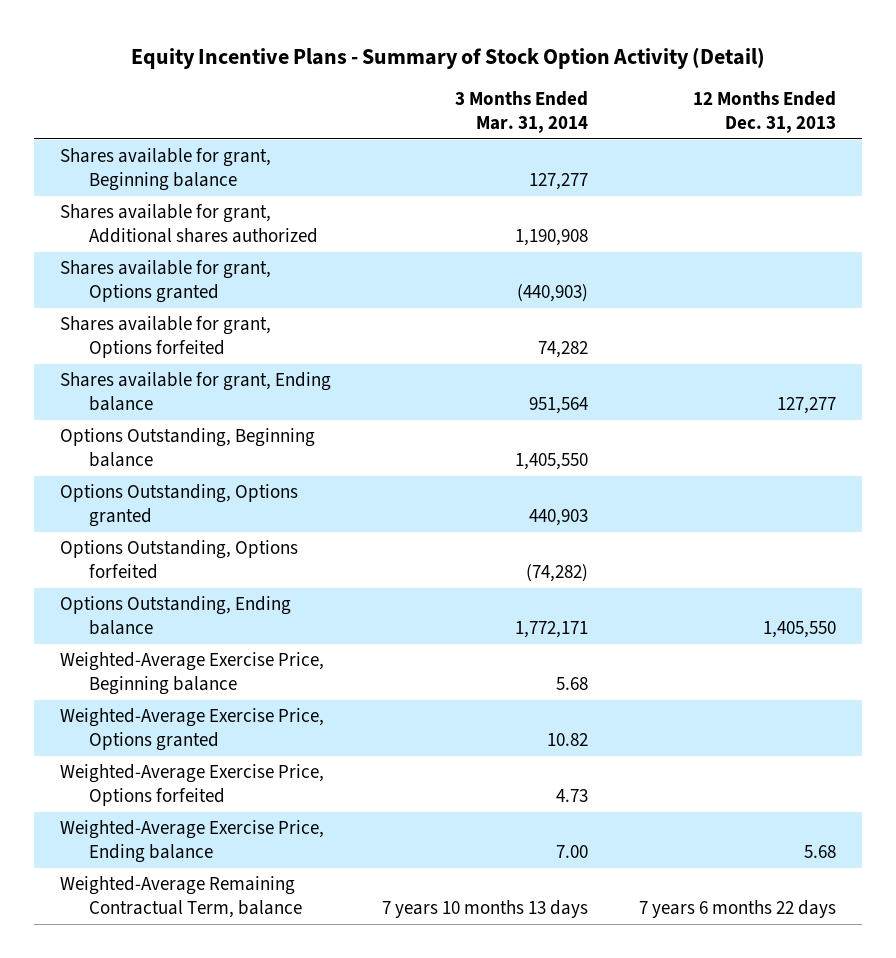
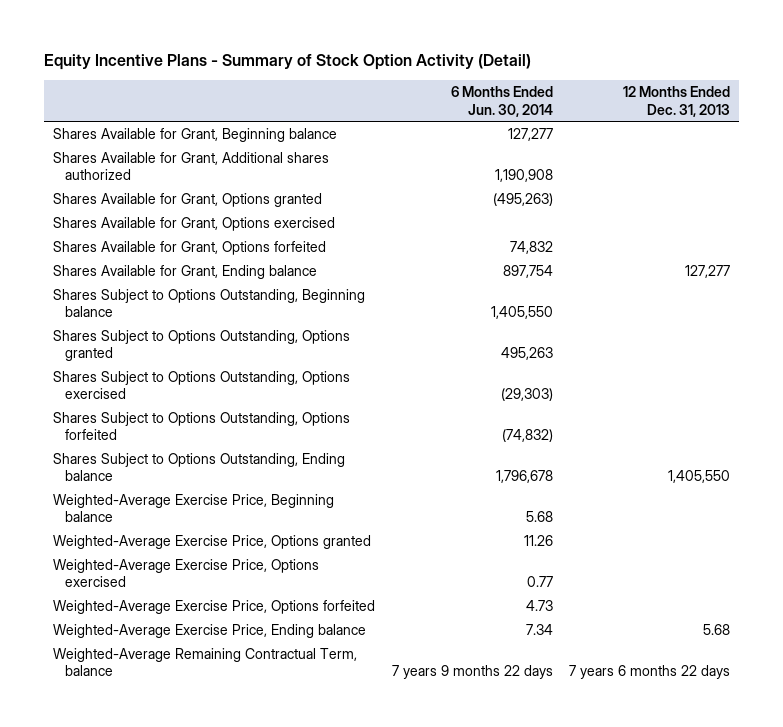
[455,90,589,134] 3 Months Ended Mar. 31, 2014 -> none
none -> [450,86,553,117] 6 Months Ended Jun. 30, 2014
[59,147,271,192] Shares available for grant, Beginning balance -> [52,127,337,142] Shares Available for Grant, Beginning balance
[59,203,318,244] Shares available for grant, Additional shares authorized -> [52,151,329,181] Shares Available for Grant, Additional shares authorized
[59,259,271,304] Shares available for grant, Options granted -> [52,192,322,207] Shares Available for Grant, Options granted
none -> [52,216,335,231] Shares Available for Grant, Options exercised
[59,315,271,359] Shares available for grant, Options forfeited -> [52,240,326,255] Shares Available for Grant, Options forfeited
[59,371,331,412] Shares available for grant, Ending balance -> [52,264,317,279] Shares Available for Grant, Ending balance
[59,427,315,468] Options Outstanding, Beginning balance -> [52,288,365,318] Shares Subject to Options Outstanding, Beginning balance
[59,483,298,528] Options Outstanding, Options granted -> [52,329,350,362] Shares Subject to Options Outstanding, Options granted
none -> [52,370,350,400] Shares Subject to Options Outstanding, Options exercised
[59,539,298,580] Options Outstanding, Options forfeited -> [52,411,350,441] Shares Subject to Options Outstanding, Options forfeited
[59,595,291,636] Options Outstanding, Ending balance -> [52,452,345,482] Shares Subject to Options Outstanding, Ending balance
none -> [52,558,319,588] Weighted-Average Exercise Price, Options exercised

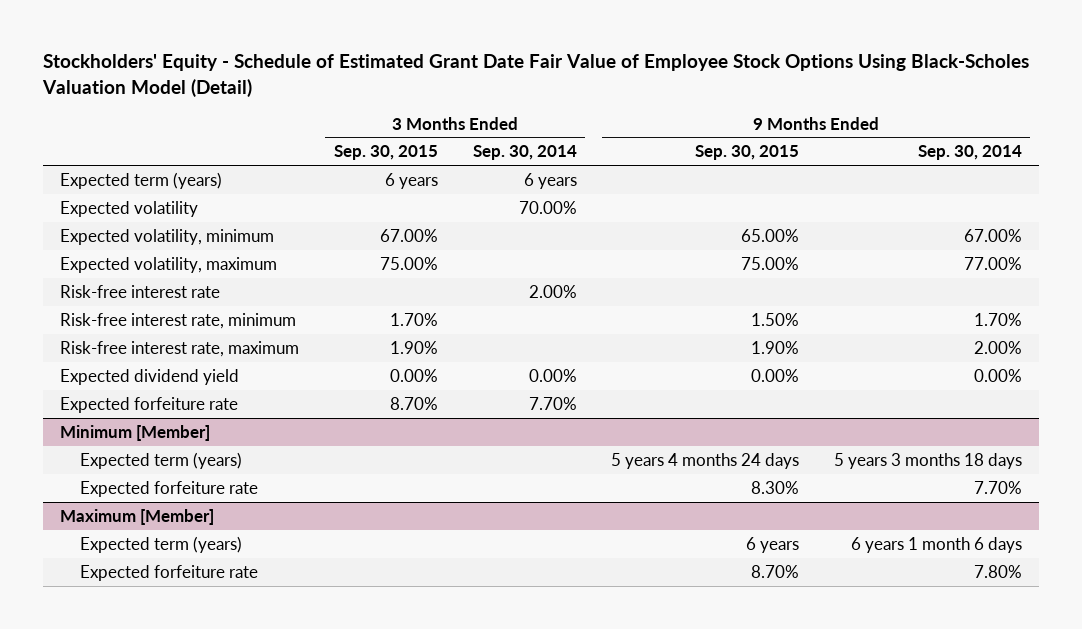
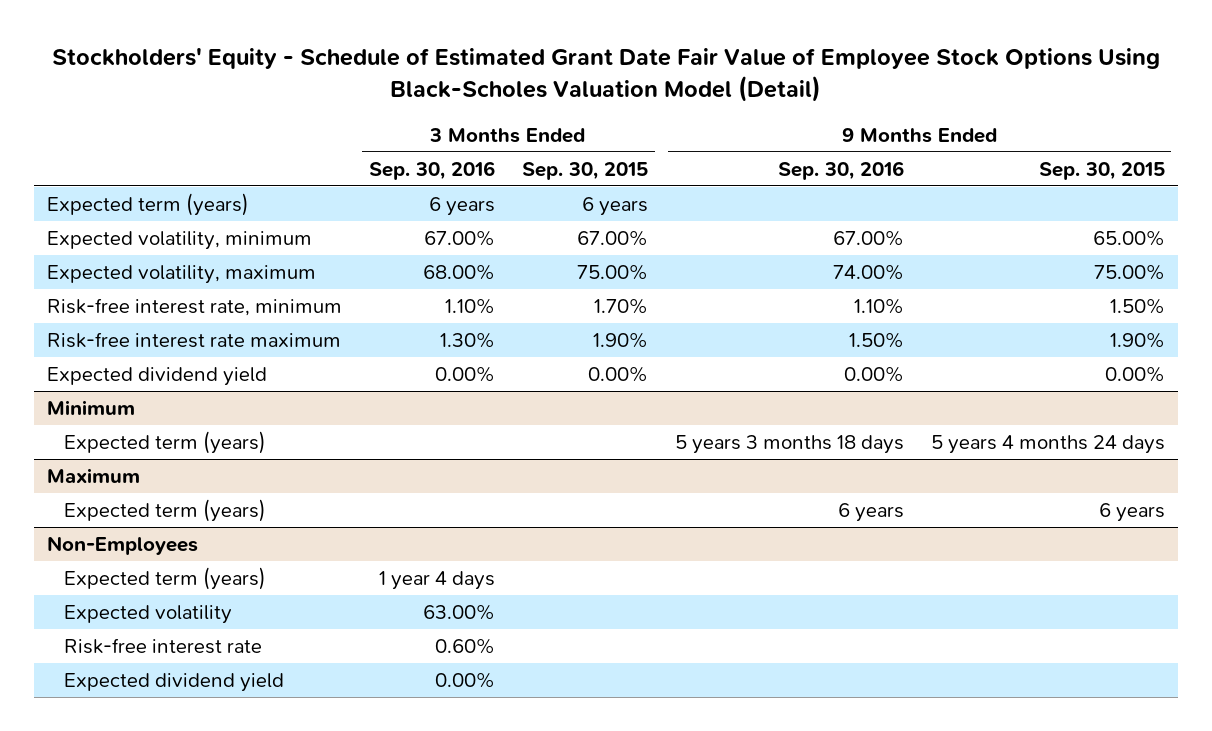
[472,145,577,161] Sep. 30, 2014 -> none
[917,145,1022,161] Sep. 30, 2014 -> none
none -> [368,160,495,180] Sep. 30, 2016
none -> [777,160,904,180] Sep. 30, 2016
[60,200,199,217] Expected volatility -> none
[60,284,221,298] Risk-free interest rate -> none
[60,340,300,357] Risk-free interest rate, maximum -> [47,331,342,348] Risk-free interest rate maximum
[60,396,239,413] Expected forfeiture rate -> none
[60,424,211,441] Minimum [Member] -> [47,399,136,415] Minimum
[79,480,258,497] Expected forfeiture rate -> none
[60,508,215,525] Maximum [Member] -> [47,467,141,483] Maximum
[79,564,258,581] Expected forfeiture rate -> none
none -> [47,535,199,555] Non-Employees
none -> [63,566,266,590] Expected term (years)
none -> [63,604,232,624] Expected volatility
none -> [63,637,262,654] Risk-free interest rate
none -> [63,672,284,692] Expected dividend yield

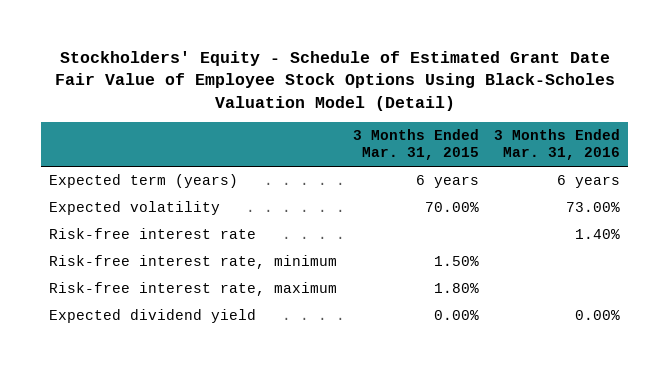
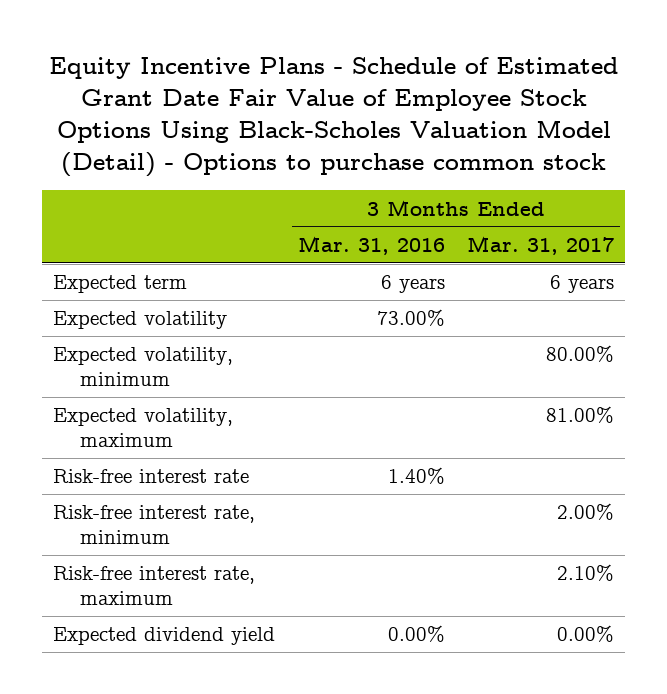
[54,51,615,111] Stockholders' Equity - Schedule of Estimated Grant Date Fair Value of Employee Stock Options Using Black-Scholes Valuation Model (Detail) -> [48,56,618,177] Equity Incentive Plans - Schedule of Estimated Grant Date Fair Value of Employee Stock Options Using Black-Scholes Valuation Model (Detail) - Options to purchase common stock
[352,129,479,161] 3 Months Ended Mar. 31, 2015 -> none
none -> [467,235,615,255] Mar. 31, 2017
[48,174,238,189] Expected term (years) -> [52,275,187,294] Expected term
none -> [52,347,233,387] Expected volatility, minimum
none -> [52,408,233,448] Expected volatility, maximum

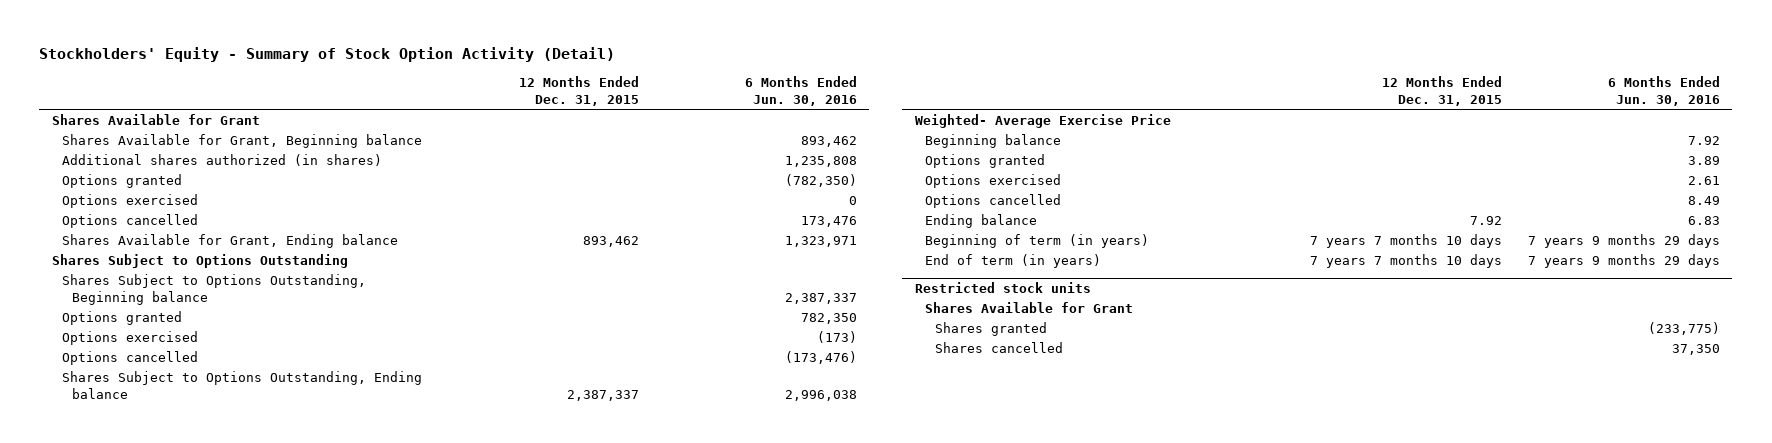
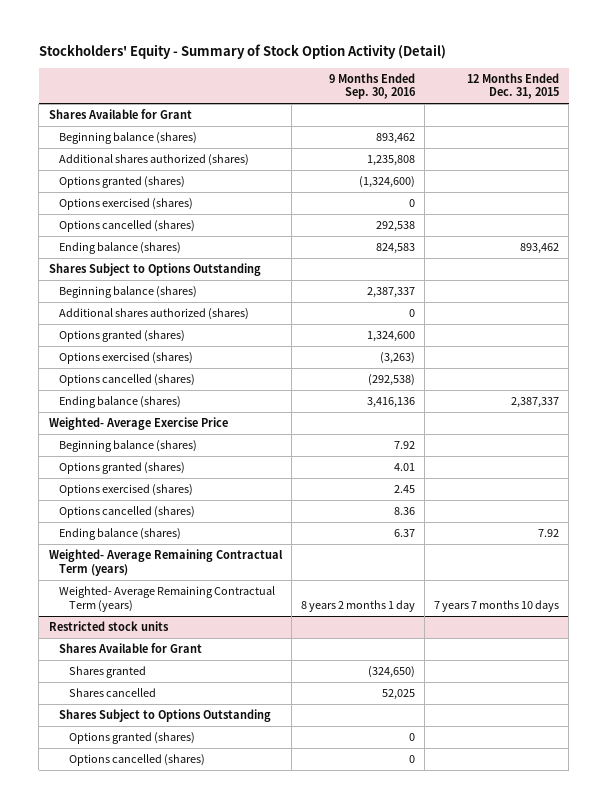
[744,76,857,107] 6 Months Ended Jun. 30, 2016 -> none
none -> [328,72,416,100] 9 Months Ended Sep. 30, 2016
[61,133,422,148] Shares Available for Grant, Beginning balance -> [58,132,197,145] Beginning balance (shares)
[61,153,382,166] Additional shares authorized (in shares) -> [58,154,249,167] Additional shares authorized (shares)
[61,173,182,188] Options granted -> [58,176,185,189] Options granted (shares)
[61,193,198,208] Options exercised -> [58,198,193,211] Options exercised (shares)
[61,213,198,228] Options cancelled -> [58,220,195,233] Options cancelled (shares)
[61,233,398,248] Shares Available for Grant, Ending balance -> [58,242,181,255] Ending balance (shares)
[61,273,366,305] Shares Subject to Options Outstanding, Beginning balance -> [58,286,197,299] Beginning balance (shares)
none -> [58,308,249,321] Additional shares authorized (shares)
[61,310,182,325] Options granted -> [58,330,185,343] Options granted (shares)
[61,330,198,345] Options exercised -> [58,352,193,365] Options exercised (shares)
[61,350,198,365] Options cancelled -> [58,374,195,387] Options cancelled (shares)
[61,370,422,399] Shares Subject to Options Outstanding, Ending balance -> [58,396,181,409] Ending balance (shares)
[924,253,1101,268] End of term (in years) -> none
[924,133,1061,148] Beginning balance -> [58,440,197,453] Beginning balance (shares)
[924,153,1045,168] Options granted -> [58,462,185,475] Options granted (shares)
[924,173,1061,188] Options exercised -> [58,484,193,497] Options exercised (shares)
[924,193,1061,208] Options cancelled -> [58,506,195,519] Options cancelled (shares)
[924,213,1037,228] Ending balance -> [58,528,181,541] Ending balance (shares)
none -> [48,549,283,576] Weighted- Average Remaining Contractual Term (years)
[924,233,1149,248] Beginning of term (in years) -> [58,586,275,612] Weighted- Average Remaining Contractual Term (years)
none -> [58,709,271,723] Shares Subject to Options Outstanding
none -> [68,732,195,745] Options granted (shares)
none -> [68,754,205,767] Options cancelled (shares)

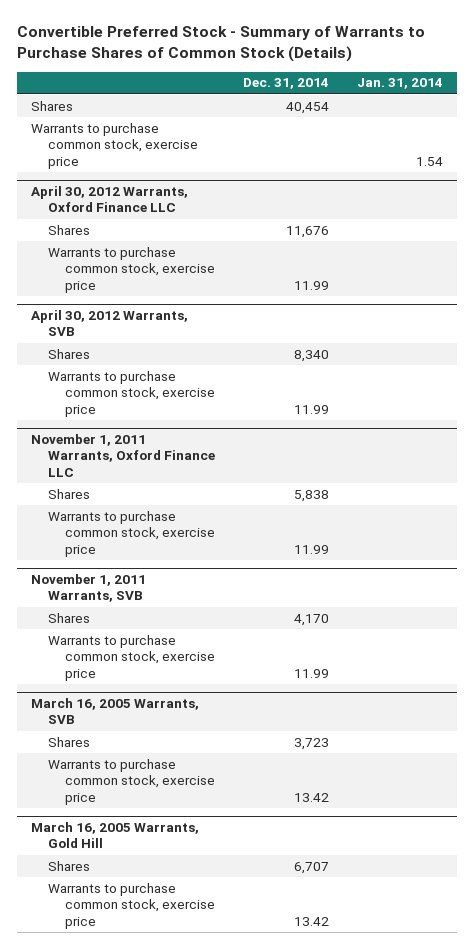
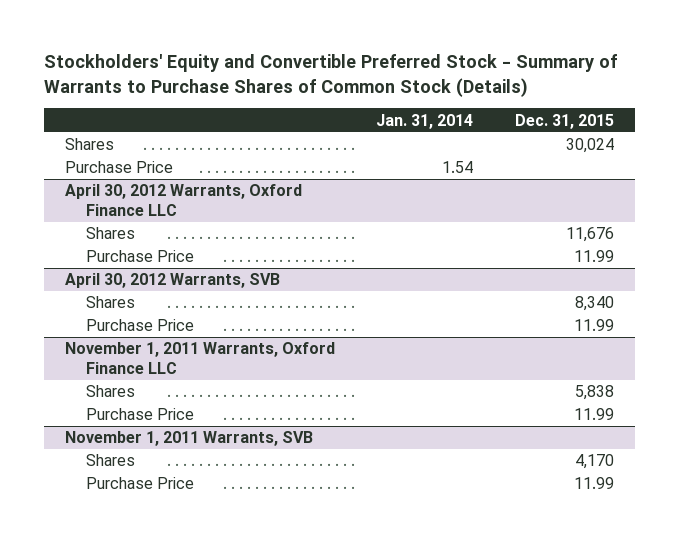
[16,26,425,63] Convertible Preferred Stock - Summary of Warrants to Purchase Shares of Common Stock (Details) -> [43,54,617,97] Stockholders' Equity and Convertible Preferred Stock - Summary of Warrants to Purchase Shares of Common Stock (Details)
[243,78,330,90] Dec. 31, 2014 -> none
none -> [514,113,614,129] Dec. 31, 2015
[30,122,198,169] Warrants to purchase common stock, exercise price -> [64,161,173,174] Purchase Price
[47,246,216,293] Warrants to purchase common stock, exercise price -> [86,250,195,263] Purchase Price
[47,370,216,417] Warrants to purchase common stock, exercise price -> [86,319,195,332] Purchase Price
[47,510,216,557] Warrants to purchase common stock, exercise price -> [86,408,195,421] Purchase Price
[30,697,199,725] March 16, 2005 Warrants, SVB -> none
[47,736,90,747] Shares -> none
[47,758,216,805] Warrants to purchase common stock, exercise price -> none
[30,821,199,849] March 16, 2005 Warrants, Gold Hill -> none
[47,860,90,871] Shares -> none
[47,882,216,929] Warrants to purchase common stock, exercise price -> none
[47,634,216,681] Warrants to purchase common stock, exercise price -> [86,477,195,490] Purchase Price

